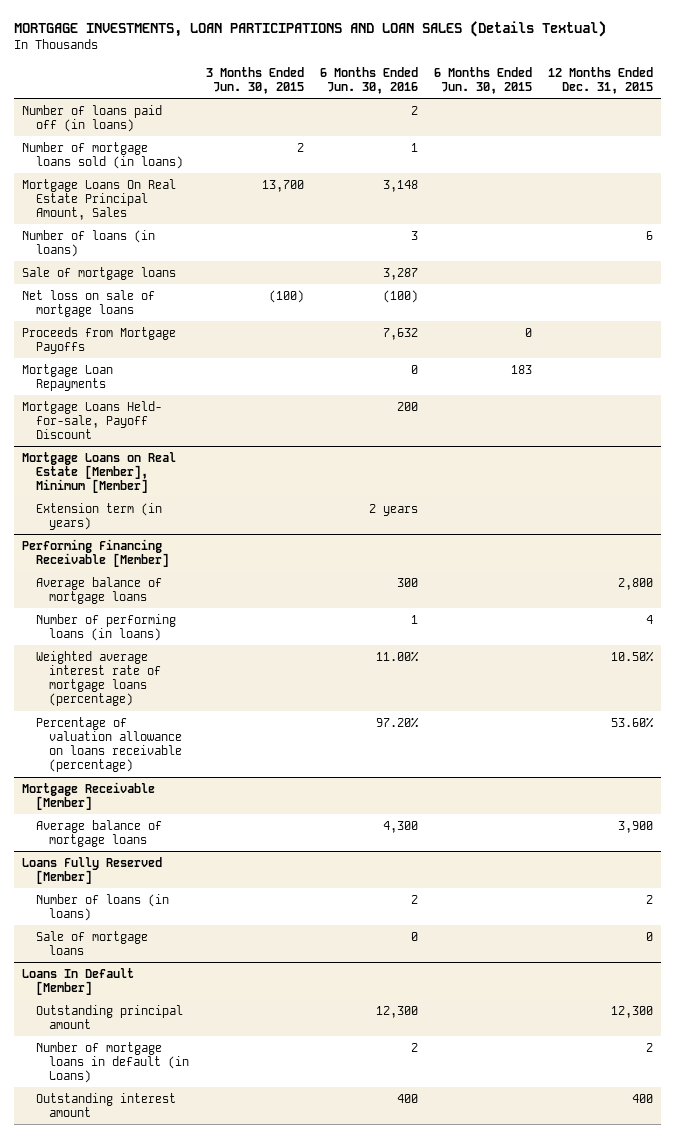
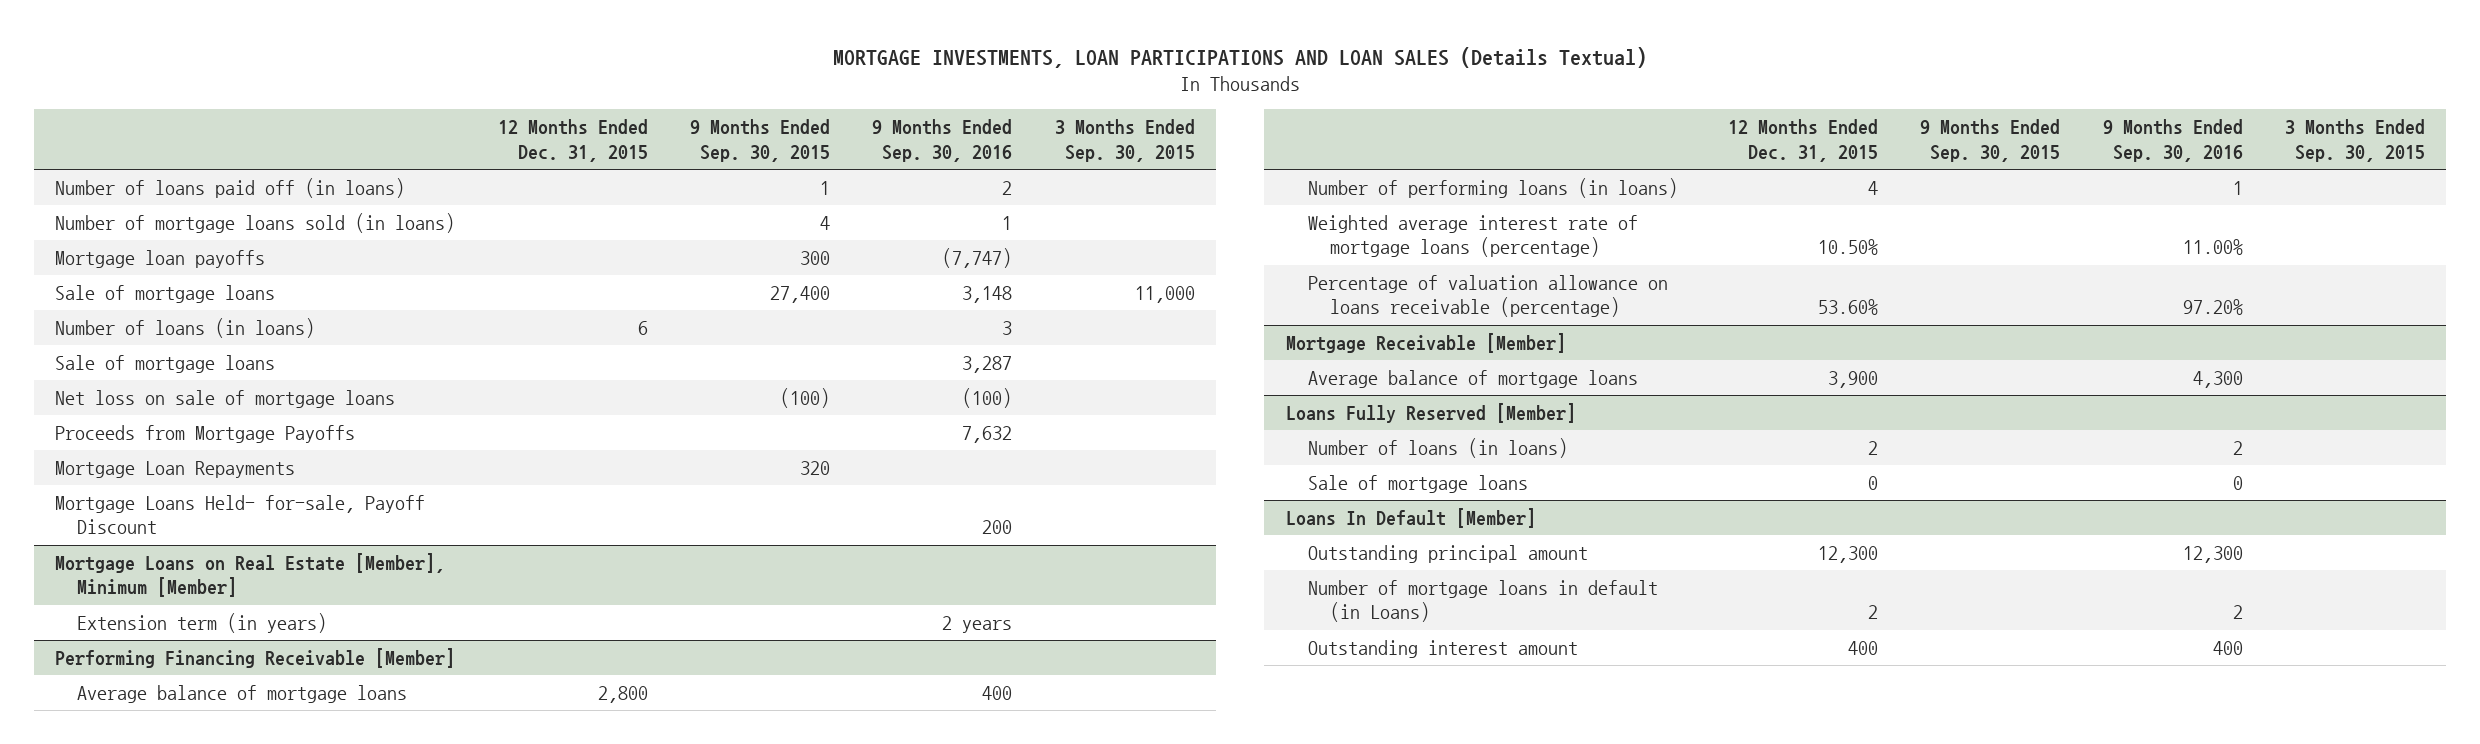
[205,66,304,95] 3 Months Ended Jun. 30, 2015 -> none
[319,66,418,95] 6 Months Ended Jun. 30, 2016 -> none
[433,66,532,95] 6 Months Ended Jun. 30, 2015 -> none
none -> [690,119,831,162] 9 Months Ended Sep. 30, 2015
none -> [872,119,1013,162] 9 Months Ended Sep. 30, 2016
none -> [1054,119,1195,162] 3 Months Ended Sep. 30, 2015
none -> [55,249,266,268] Mortgage loan payoffs
[21,178,176,221] Mortgage Loans On Real Estate Principal Amount, Sales -> [55,284,276,303] Sale of mortgage loans

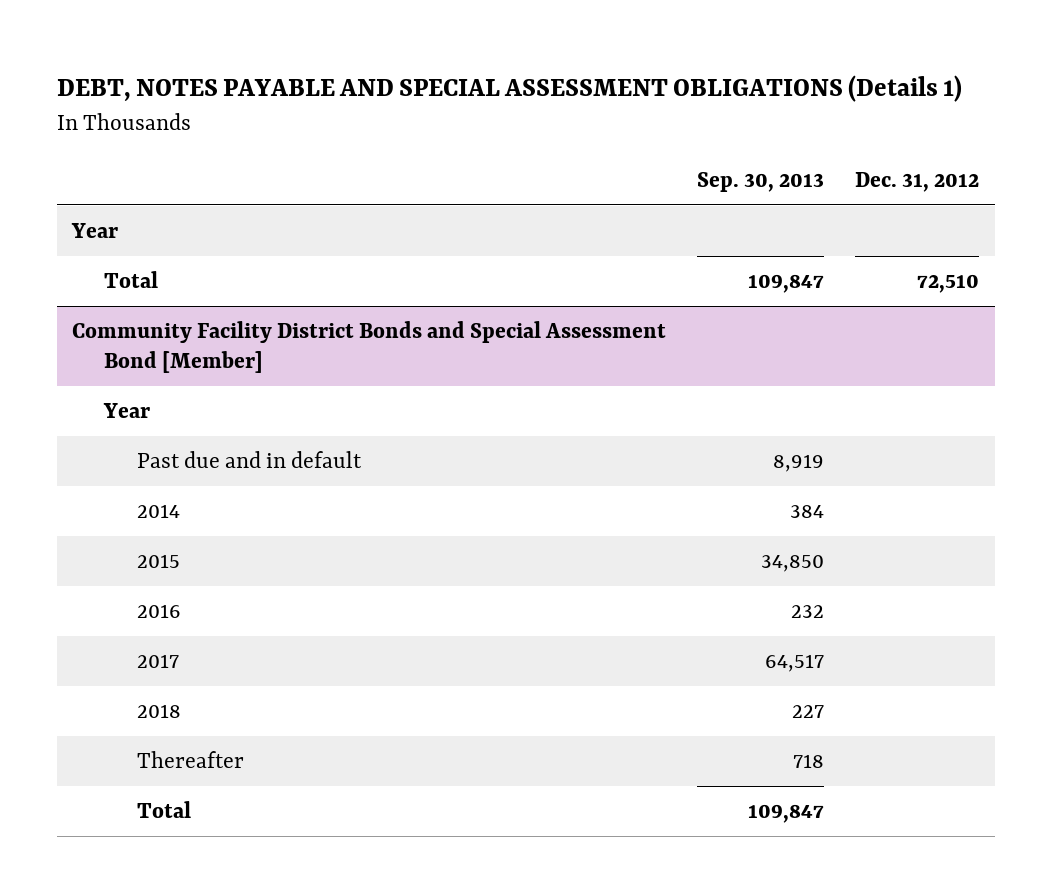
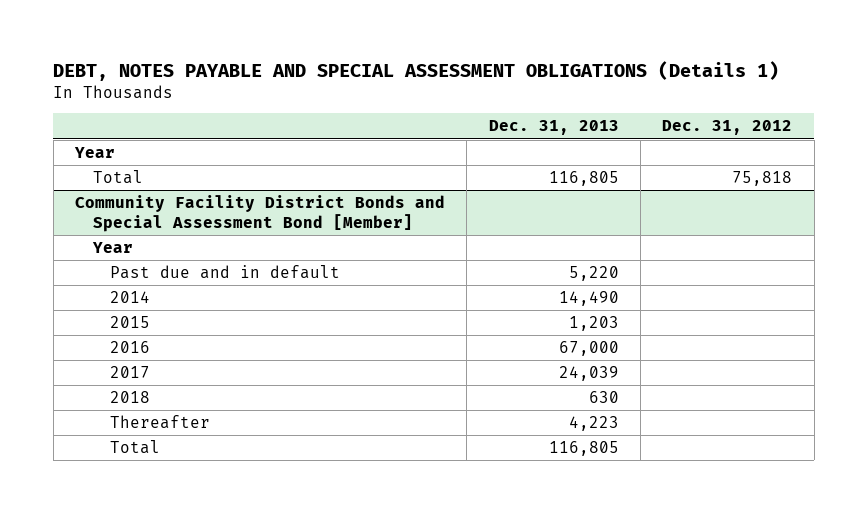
[697,171,825,192] Sep. 30, 2013 -> none
none -> [488,120,619,136] Dec. 31, 2013
[917,274,980,294] 72,510 -> [732,171,793,187] 75,818

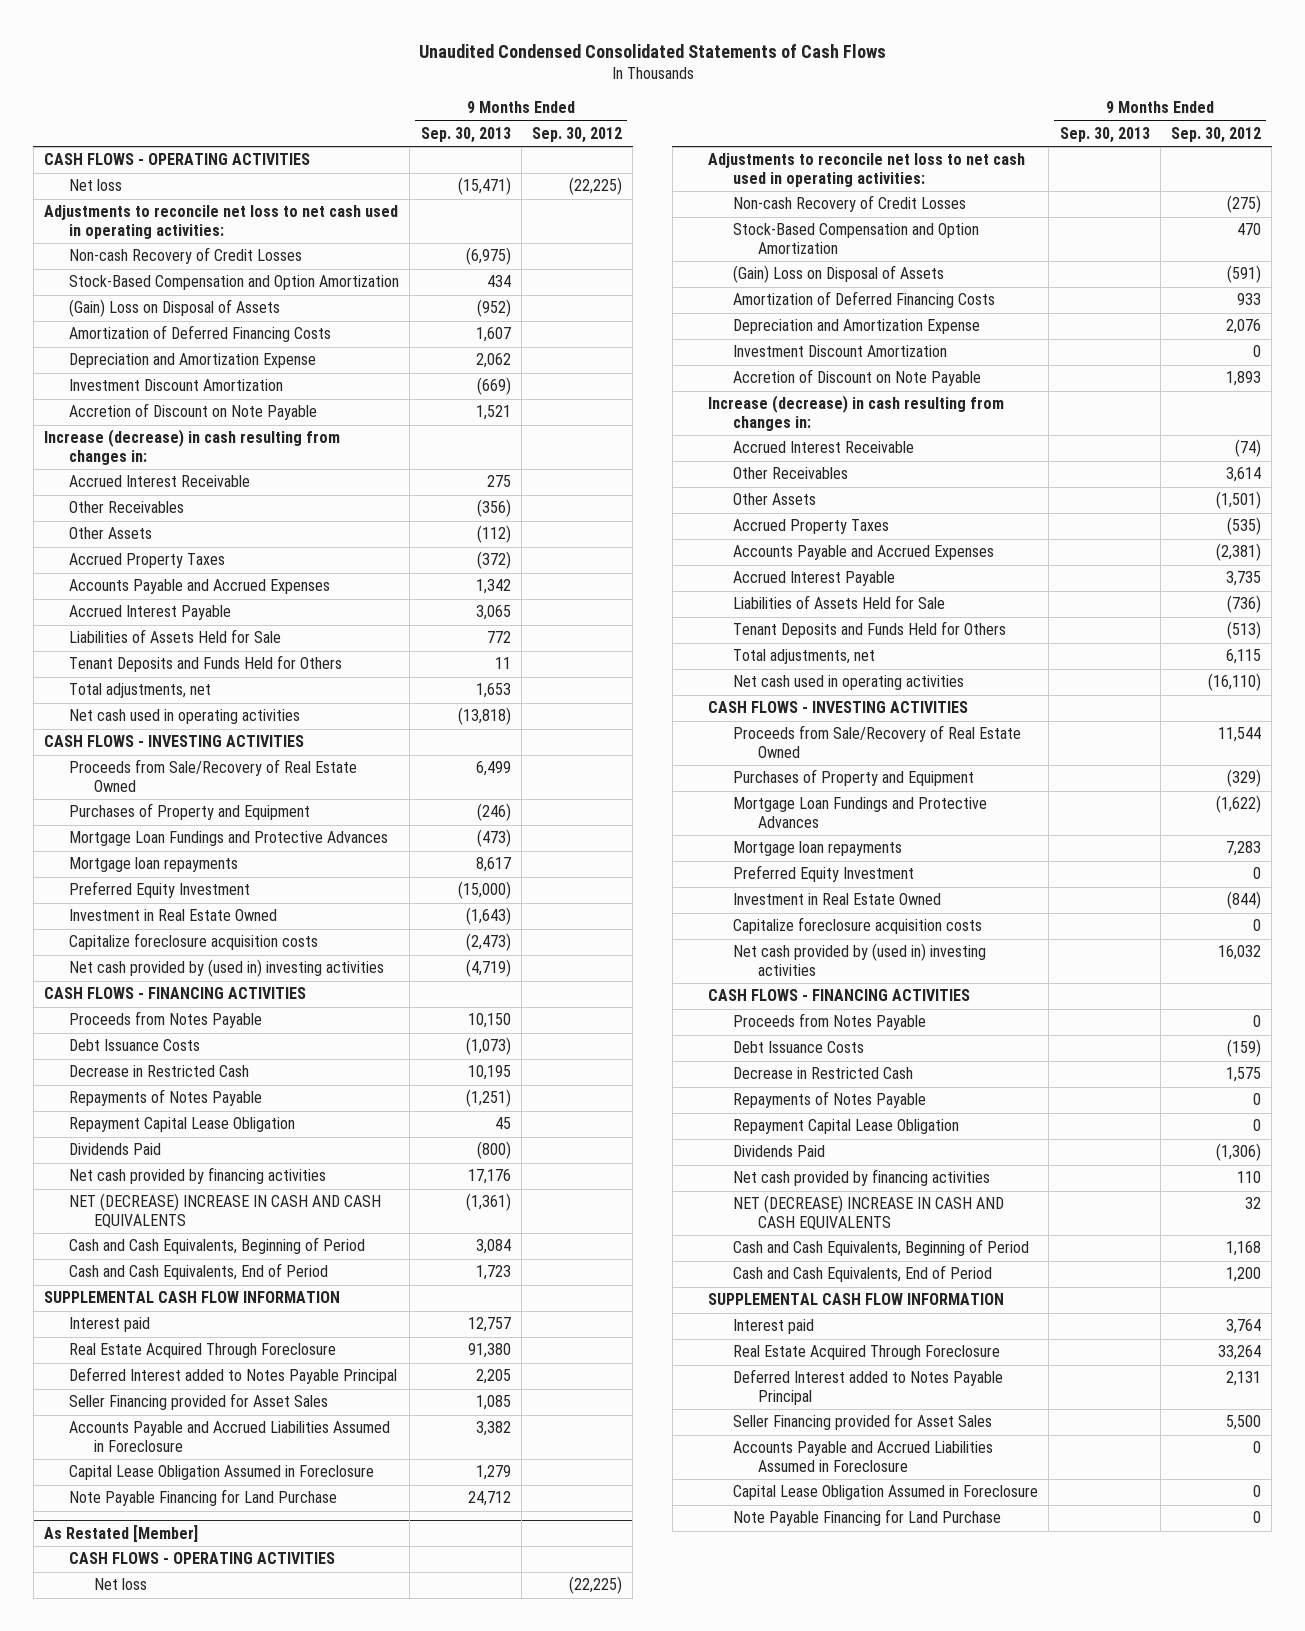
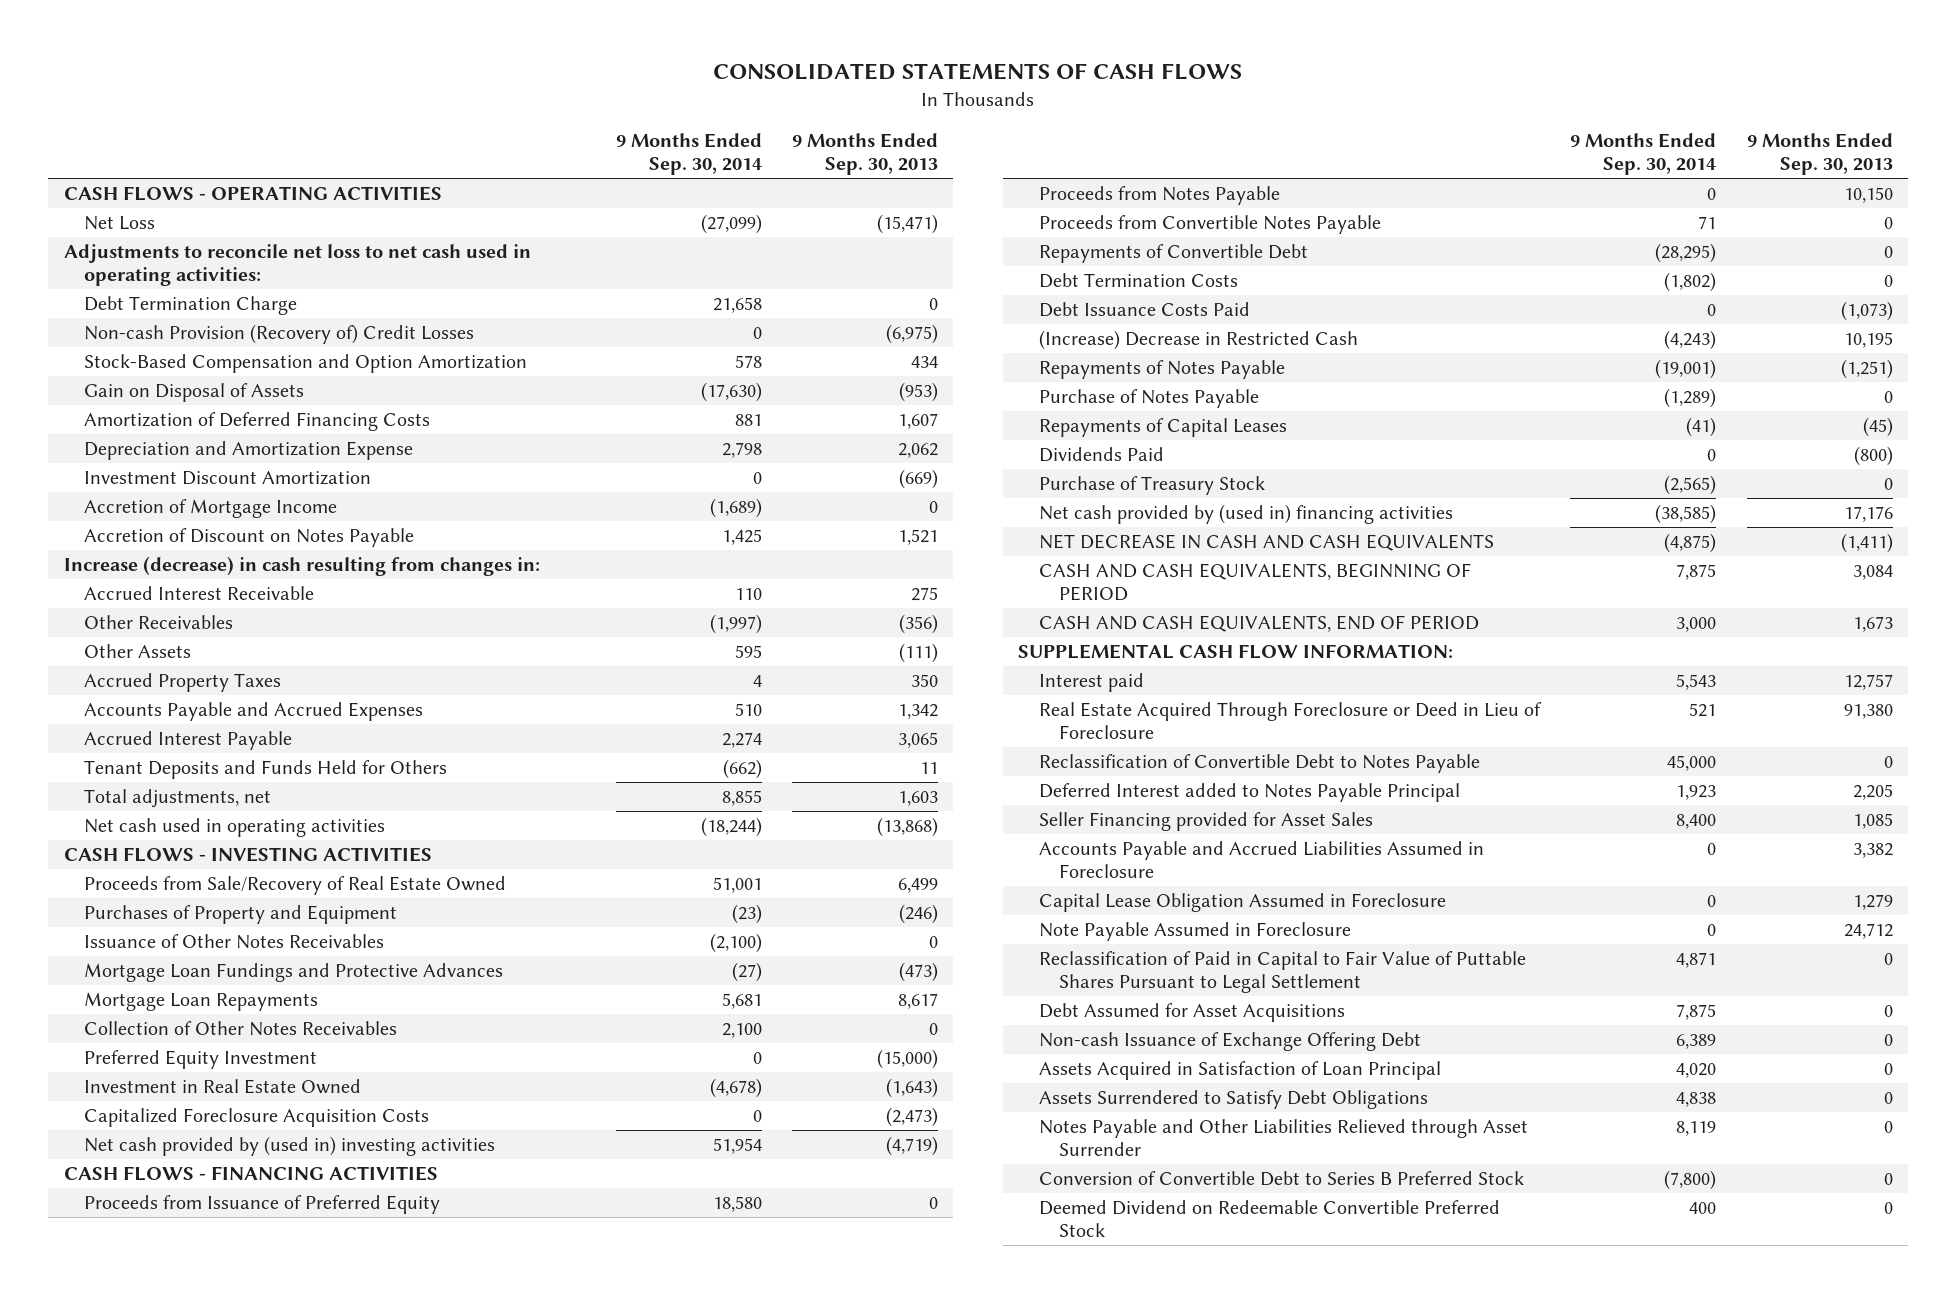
[418,43,886,58] Unaudited Condensed Consolidated Statements of Cash Flows -> [713,63,1243,81] CONSOLIDATED STATEMENTS OF CASH FLOWS
[532,127,623,144] Sep. 30, 2012 -> none
none -> [615,132,762,175] 9 Months Ended Sep. 30, 2014
[69,179,123,192] Net loss -> [84,216,156,231] Net Loss
none -> [84,296,298,316] Debt Termination Charge
[69,247,303,265] Non-cash Recovery of Credit Losses -> [84,324,475,345] Non-cash Provision (Recovery of) Credit Losses
[69,299,281,318] (Gain) Loss on Disposal of Assets -> [84,383,305,403] Gain on Disposal of Assets
[476,299,511,318] (952) -> [899,382,939,403] (953)
none -> [84,499,338,519] Accretion of Mortgage Income
[69,403,318,421] Accretion of Discount on Note Payable -> [84,528,415,548] Accretion of Discount on Notes Payable
[476,525,511,544] (112) -> [899,643,939,664] (111)
[476,551,511,570] (372) -> [911,674,939,688] 350
[69,629,282,644] Liabilities of Assets Held for Sale -> none
[475,683,511,699] 1,653 -> [898,791,939,807] 1,603
[457,707,511,726] (13,818) -> [877,817,939,838] (13,868)
none -> [84,934,385,950] Issuance of Other Notes Receivables
[69,857,239,873] Mortgage loan repayments -> [84,992,319,1012] Mortgage Loan Repayments
none -> [84,1021,398,1037] Collection of Other Notes Receivables
[69,933,319,951] Capitalize foreclosure acquisition costs -> [84,1108,430,1128] Capitalized Foreclosure Acquisition Costs
none -> [84,1195,441,1215] Proceeds from Issuance of Preferred Equity
none -> [1038,215,1381,235] Proceeds from Convertible Notes Payable
none -> [1038,244,1308,264] Repayments of Convertible Debt
none -> [1038,273,1238,289] Debt Termination Costs
[69,1039,201,1052] Debt Issuance Costs -> [1038,302,1250,318] Debt Issuance Costs Paid
[69,1065,250,1078] Decrease in Restricted Cash -> [1038,330,1358,351] (Increase) Decrease in Restricted Cash
none -> [1038,389,1259,409] Purchase of Notes Payable
[69,1117,296,1133] Repayment Capital Lease Obligation -> [1038,418,1287,438] Repayments of Capital Leases
[494,1117,511,1130] 45 -> [1862,417,1893,438] (45)
none -> [1038,476,1265,496] Purchase of Treasury Stock
[69,1167,327,1185] Net cash provided by financing activities -> [1038,504,1453,525] Net cash provided by (used in) financing activities
[69,1193,382,1229] NET (DECREASE) INCREASE IN CASH AND CASH EQUIVALENTS -> [1038,534,1494,552] NET DECREASE IN CASH AND CASH EQUIVALENTS
[465,1193,511,1212] (1,361) -> [1840,533,1893,554] (1,411)
[69,1237,366,1255] Cash and Cash Equivalents, Beginning of Period -> [1038,563,1471,602] CASH AND CASH EQUIVALENTS, BEGINNING OF PERIOD
[69,1263,329,1281] Cash and Cash Equivalents, End of Period -> [1038,615,1479,633] CASH AND CASH EQUIVALENTS, END OF PERIOD
[475,1265,511,1281] 1,723 -> [1852,616,1893,633] 1,673
[44,1291,341,1304] SUPPLEMENTAL CASH FLOW INFORMATION -> [1018,644,1454,660] SUPPLEMENTAL CASH FLOW INFORMATION:
[69,1343,337,1359] Real Estate Acquired Through Foreclosure -> [1038,702,1542,740] Real Estate Acquired Through Foreclosure or Deed in Lieu of Foreclosure
none -> [1038,754,1480,774] Reclassification of Convertible Debt to Notes Payable
[44,1524,199,1542] As Restated [Member] -> none
[69,1552,336,1565] CASH FLOWS - OPERATING ACTIVITIES -> none
[94,1578,148,1591] Net loss -> none
[708,153,1026,188] Adjustments to reconcile net loss to net cash used in operating activities: -> none
[733,195,967,213] Non-cash Recovery of Credit Losses -> none
[733,223,980,255] Stock-Based Compensation and Option Amortization -> none
[733,265,945,284] (Gain) Loss on Disposal of Assets -> none
[733,291,996,309] Amortization of Deferred Financing Costs -> none
[733,319,981,335] Depreciation and Amortization Expense -> none
[733,345,948,358] Investment Discount Amortization -> none
[733,369,982,387] Accretion of Discount on Note Payable -> none
[708,395,1005,432] Increase (decrease) in cash resulting from changes in: -> none
[733,441,915,454] Accrued Interest Receivable -> none
[733,467,849,480] Other Receivables -> none
[733,493,817,506] Other Assets -> none
[733,519,890,535] Accrued Property Taxes -> none
[733,545,995,561] Accounts Payable and Accrued Expenses -> none
[733,571,896,587] Accrued Interest Payable -> none
[733,595,946,610] Liabilities of Assets Held for Sale -> none
[733,621,1007,639] Tenant Deposits and Funds Held for Others -> none
[733,649,876,665] Total adjustments, net -> none
[733,675,965,691] Net cash used in operating activities -> none
[708,701,969,714] CASH FLOWS - INVESTING ACTIVITIES -> none
[733,725,1022,759] Proceeds from Sale/Recovery of Real Estate Owned -> none
[733,769,975,787] Purchases of Property and Equipment -> none
[733,797,988,829] Mortgage Loan Fundings and Protective Advances -> none
[733,841,903,857] Mortgage loan repayments -> none
[733,865,915,883] Preferred Equity Investment -> none
[733,893,942,906] Investment in Real Estate Owned -> none
[733,917,983,935] Capitalize foreclosure acquisition costs -> none
[733,943,987,977] Net cash provided by (used in) investing activities -> none
[708,989,971,1002] CASH FLOWS - FINANCING ACTIVITIES -> none
[733,1013,927,1031] Proceeds from Notes Payable -> none
[733,1041,865,1054] Debt Issuance Costs -> none
[733,1067,914,1080] Decrease in Restricted Cash -> none
[733,1091,927,1109] Repayments of Notes Payable -> none
[733,1119,960,1135] Repayment Capital Lease Obligation -> none
[733,1145,826,1158] Dividends Paid -> none
[733,1169,991,1187] Net cash provided by financing activities -> none
[733,1195,1005,1231] NET (DECREASE) INCREASE IN CASH AND CASH EQUIVALENTS -> none
[733,1239,1030,1257] Cash and Cash Equivalents, Beginning of Period -> none
[733,1265,993,1283] Cash and Cash Equivalents, End of Period -> none
[708,1293,1005,1306] SUPPLEMENTAL CASH FLOW INFORMATION -> none
[733,1319,815,1335] Interest paid -> none
[733,1345,1001,1361] Real Estate Acquired Through Foreclosure -> none
[733,1369,1004,1406] Deferred Interest added to Notes Payable Principal -> none
[733,1413,993,1431] Seller Financing provided for Asset Sales -> none
[733,1441,994,1473] Accounts Payable and Accrued Liabilities Assumed in Foreclosure -> none
[733,1485,1039,1501] Capital Lease Obligation Assumed in Foreclosure -> none
[733,1509,1002,1527] Note Payable Financing for Land Purchase -> none
[69,1489,338,1507] Note Payable Financing for Land Purchase -> [1038,922,1351,942] Note Payable Assumed in Foreclosure
none -> [1038,951,1526,994] Reclassification of Paid in Capital to Fair Value of Puttable Shares Pursuant to Legal Settlement
none -> [1038,1003,1345,1023] Debt Assumed for Asset Acquisitions
none -> [1038,1032,1421,1052] Non-cash Issuance of Exchange Offering Debt
none -> [1038,1061,1441,1081] Assets Acquired in Satisfaction of Loan Principal
none -> [1038,1090,1428,1110] Assets Surrendered to Satisfy Debt Obligations
none -> [1038,1119,1528,1157] Notes Payable and Other Liabilities Relieved through Asset Surrender
none -> [1038,1171,1524,1187] Conversion of Convertible Debt to Series B Preferred Stock
none -> [1038,1200,1500,1238] Deemed Dividend on Redeemable Convertible Preferred Stock

